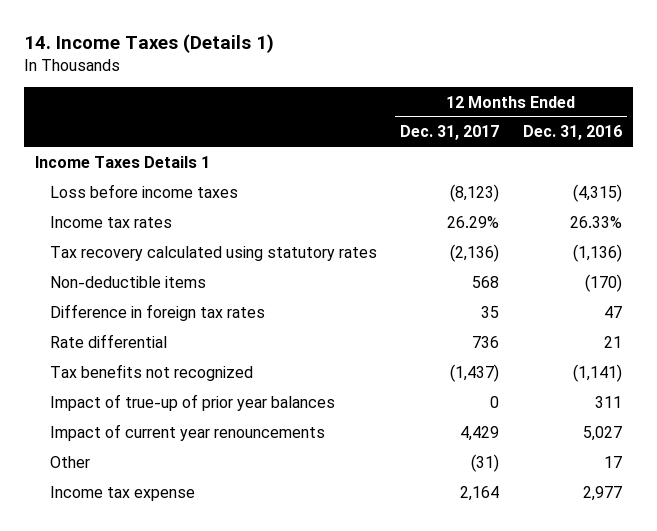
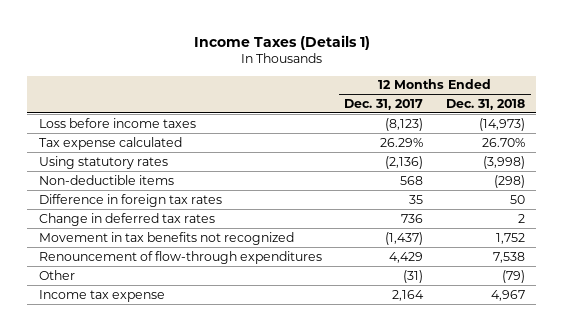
[23,33,274,53] 14. Income Taxes (Details 1) -> [193,34,370,50] Income Taxes (Details 1)
[522,125,622,141] Dec. 31, 2016 -> none
none -> [446,98,526,110] Dec. 31, 2018
[35,155,211,168] Income Taxes Details 1 -> none
[50,215,173,228] Income tax rates -> [38,136,182,150] Tax expense calculated
[50,245,378,261] Tax recovery calculated using statutory rates -> [38,155,168,169] Using statutory rates
[50,393,336,411] Impact of true-up of prior year balances -> none
[50,333,168,348] Rate differential -> [38,212,215,226] Change in deferred tax rates
[50,363,254,381] Tax benefits not recognized -> [38,231,294,245] Movement in tax benefits not recognized
[50,423,326,441] Impact of current year renouncements -> [38,250,322,264] Renouncement of flow-through expenditures

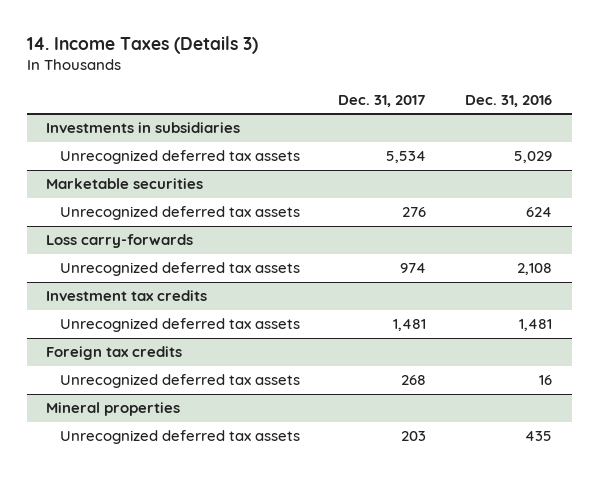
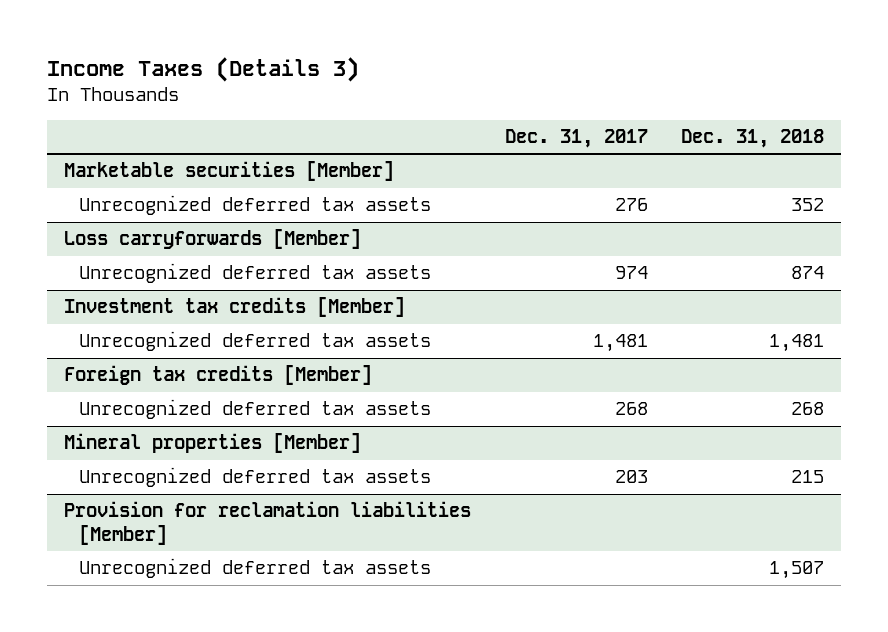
[26,35,258,54] 14. Income Taxes (Details 3) -> [47,57,360,83] Income Taxes (Details 3)
[465,94,553,107] Dec. 31, 2016 -> none
none -> [681,128,825,148] Dec. 31, 2018
[45,122,240,134] Investments in subsidiaries -> none
[59,150,300,165] Unrecognized deferred tax assets -> none
[45,178,203,190] Marketable securities -> [64,161,395,182] Marketable securities [Member]
[45,234,193,249] Loss carry-forwards -> [64,229,362,250] Loss carryforwards [Member]
[45,290,207,302] Investment tax credits -> [64,297,406,318] Investment tax credits [Member]
[45,346,182,361] Foreign tax credits -> [64,365,373,386] Foreign tax credits [Member]
[45,402,180,417] Mineral properties -> [64,433,362,454] Mineral properties [Member]
none -> [64,501,472,545] Provision for reclamation liabilities [Member]
none -> [79,558,432,579] Unrecognized deferred tax assets

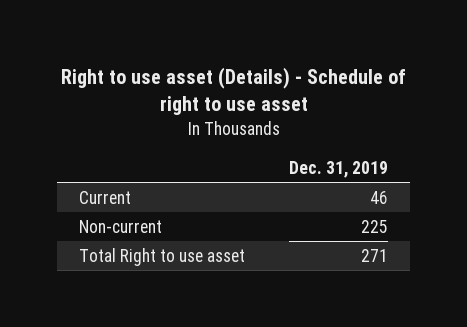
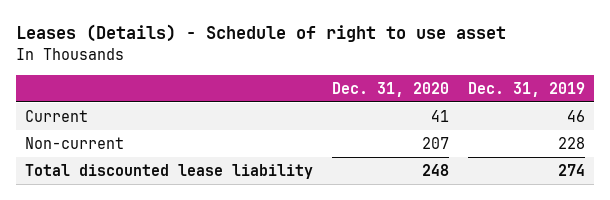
[60,67,406,116] Right to use asset (Details) - Schedule of right to use asset -> [16,24,507,43] Leases (Details) - Schedule of right to use asset
none -> [332,81,450,97] Dec. 31, 2020
[79,247,246,266] Total Right to use asset -> none
[361,219,389,233] 225 -> [557,136,585,149] 228
none -> [25,163,314,179] Total discounted lease liability

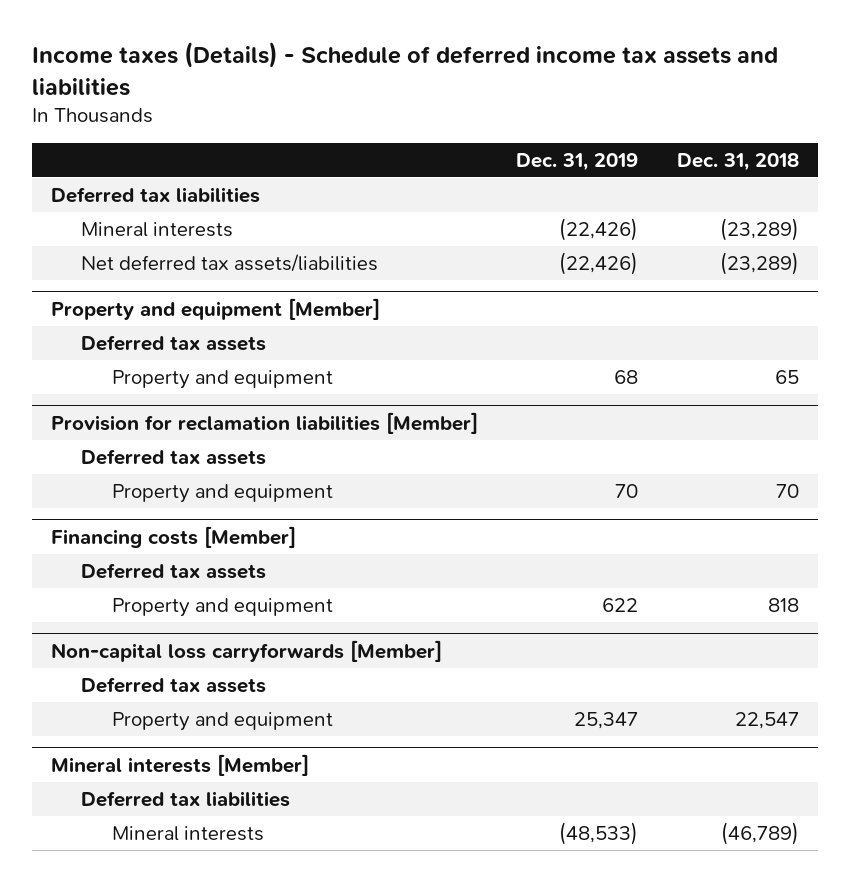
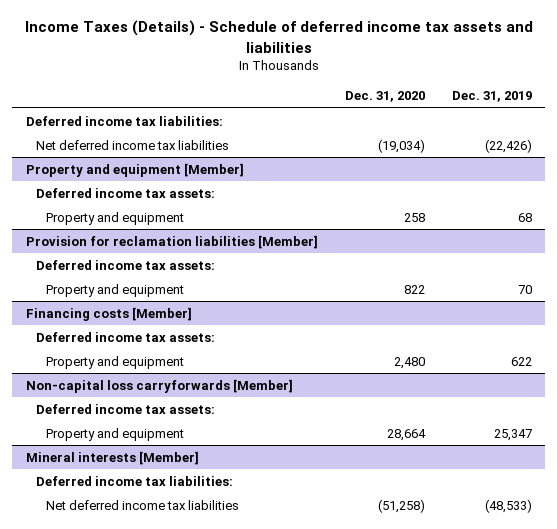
[31,42,778,96] Income taxes (Details) - Schedule of deferred income tax assets and liabilities -> [24,20,533,53] Income Taxes (Details) - Schedule of deferred income tax assets and liabilities
[676,152,799,171] Dec. 31, 2018 -> none
none -> [344,91,425,103] Dec. 31, 2020
[81,254,379,273] Net deferred tax assets/liabilities -> none
[51,187,261,204] Deferred tax liabilities -> [25,115,223,126] Deferred income tax liabilities:
[81,222,234,238] Mineral interests -> [35,139,229,150] Net deferred income tax liabilities
[81,335,267,352] Deferred tax assets -> [35,187,215,198] Deferred income tax assets:
[81,449,267,466] Deferred tax assets -> [35,259,215,270] Deferred income tax assets:
[81,563,267,580] Deferred tax assets -> [35,331,215,342] Deferred income tax assets:
[81,677,267,694] Deferred tax assets -> [35,403,215,414] Deferred income tax assets:
[81,791,291,808] Deferred tax liabilities -> [35,475,233,486] Deferred income tax liabilities:
[111,826,264,842] Mineral interests -> [46,499,240,510] Net deferred income tax liabilities

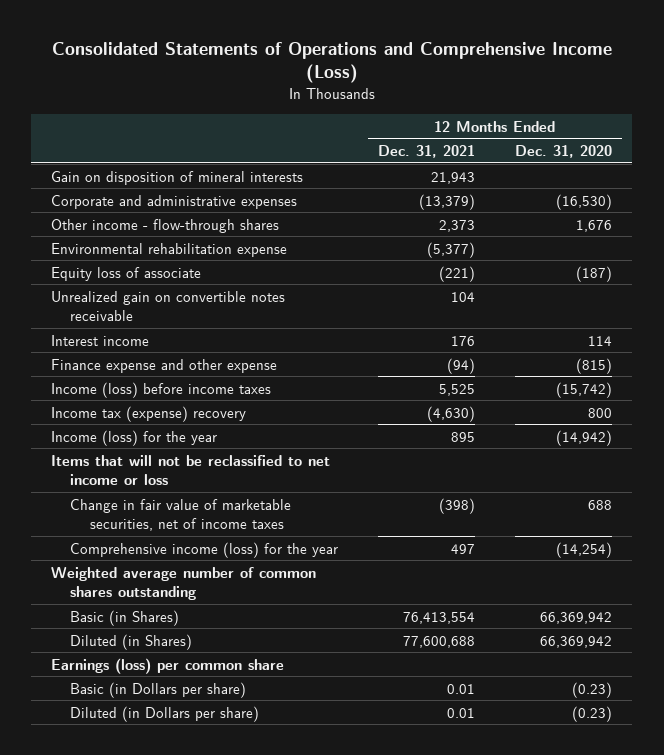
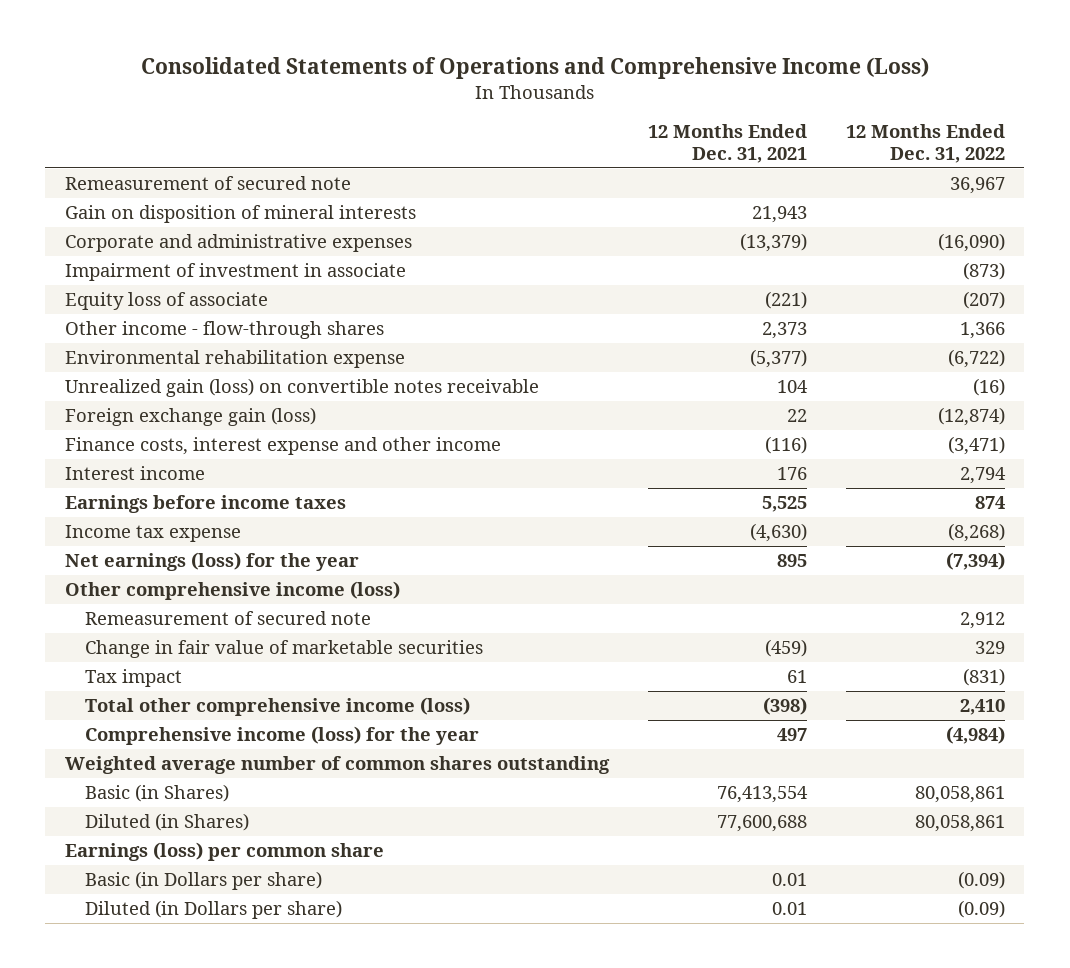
[515,145,613,159] Dec. 31, 2020 -> none
none -> [845,124,1005,163] 12 Months Ended Dec. 31, 2022
none -> [64,176,351,191] Remeasurement of secured note
none -> [64,263,406,282] Impairment of investment in associate
[51,266,202,281] Equity loss of associate -> [64,292,268,311] Equity loss of associate
[51,290,286,321] Unrealized gain on convertible notes receivable -> [64,378,539,398] Unrealized gain (loss) on convertible notes receivable
none -> [64,407,316,427] Foreign exchange gain (loss)
none -> [64,437,501,456] Finance costs, interest expense and other income
[51,358,278,373] Finance expense and other expense -> none
[51,454,331,485] Items that will not be reclassified to net income or loss -> none
[51,381,272,398] Income (loss) before income taxes -> [64,495,346,514] Earnings before income taxes
[51,405,247,422] Income tax (expense) recovery -> [64,525,241,543] Income tax expense
[51,429,218,446] Income (loss) for the year -> [64,552,359,572] Net earnings (loss) for the year
none -> [64,581,400,601] Other comprehensive income (loss)
none -> [84,611,371,626] Remeasurement of secured note
[70,498,292,531] Change in fair value of marketable securities, net of income taxes -> [84,640,483,659] Change in fair value of marketable securities
[439,497,476,514] (398) -> [764,639,807,658] (459)
none -> [84,669,182,688] Tax impact
none -> [84,697,470,717] Total other comprehensive income (loss)

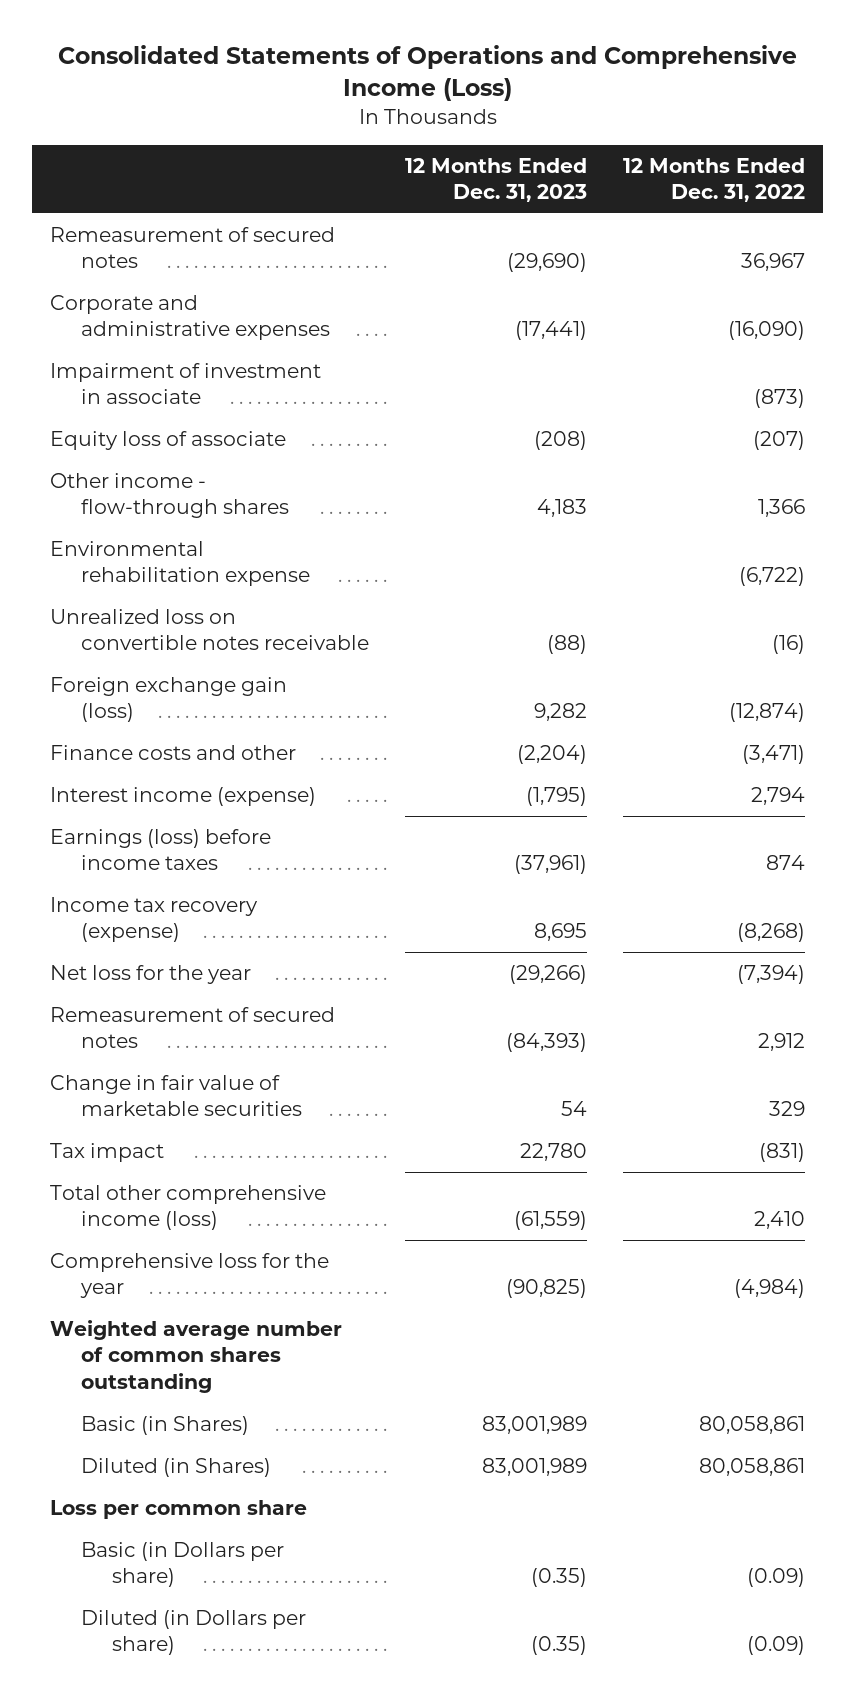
[647,124,807,163] 12 Months Ended Dec. 31, 2021 -> none
none -> [405,157,588,203] 12 Months Ended Dec. 31, 2023
[64,205,416,224] Gain on disposition of mineral interests -> none
[64,176,351,191] Remeasurement of secured note -> [50,227,336,269] Remeasurement of secured notes
[64,378,539,398] Unrealized gain (loss) on convertible notes receivable -> [50,609,370,651] Unrealized loss on convertible notes receivable
[64,581,400,601] Other comprehensive income (loss) -> none
[64,437,501,456] Finance costs, interest expense and other income -> [50,745,297,761] Finance costs and other
[64,466,205,481] Interest income -> [50,787,317,807] Interest income (expense)
[64,495,346,514] Earnings before income taxes -> [50,829,272,871] Earnings (loss) before income taxes
[64,525,241,543] Income tax expense -> [50,897,259,943] Income tax recovery (expense)
[64,552,359,572] Net earnings (loss) for the year -> [50,965,252,985] Net loss for the year
[84,611,371,626] Remeasurement of secured note -> [50,1007,336,1049] Remeasurement of secured notes
[84,726,479,746] Comprehensive income (loss) for the year -> [50,1253,330,1299] Comprehensive loss for the year
[64,842,384,862] Earnings (loss) per common share -> [50,1500,308,1520] Loss per common share

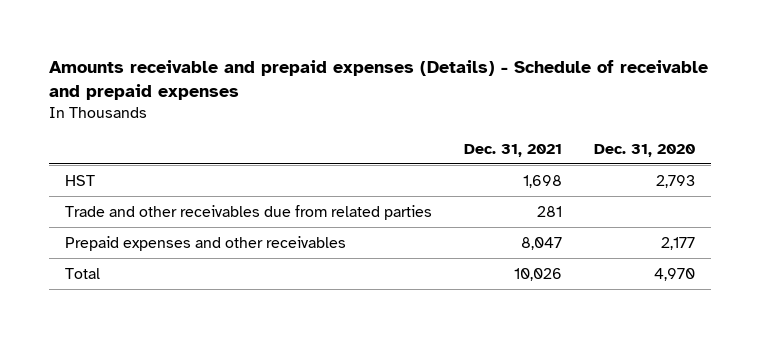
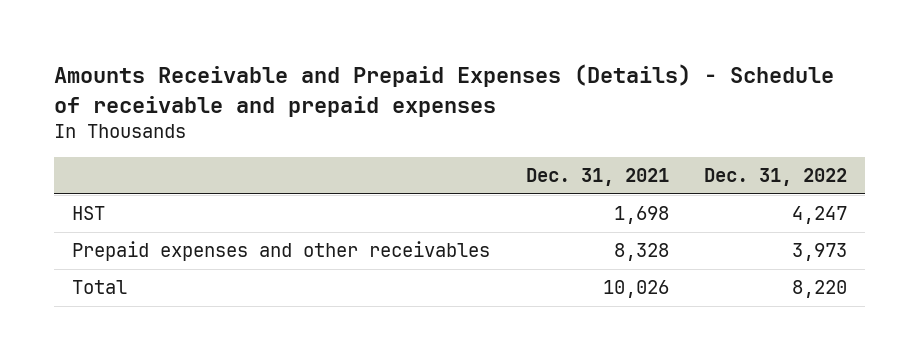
[49,60,709,101] Amounts receivable and prepaid expenses (Details) - Schedule of receivable and prepaid expenses -> [53,64,834,117] Amounts Receivable and Prepaid Expenses (Details) - Schedule of receivable and prepaid expenses
[593,143,695,157] Dec. 31, 2020 -> none
none -> [704,168,848,187] Dec. 31, 2022
[65,204,433,220] Trade and other receivables due from related parties -> none
[521,236,563,250] 8,047 -> [613,243,669,262] 8,328

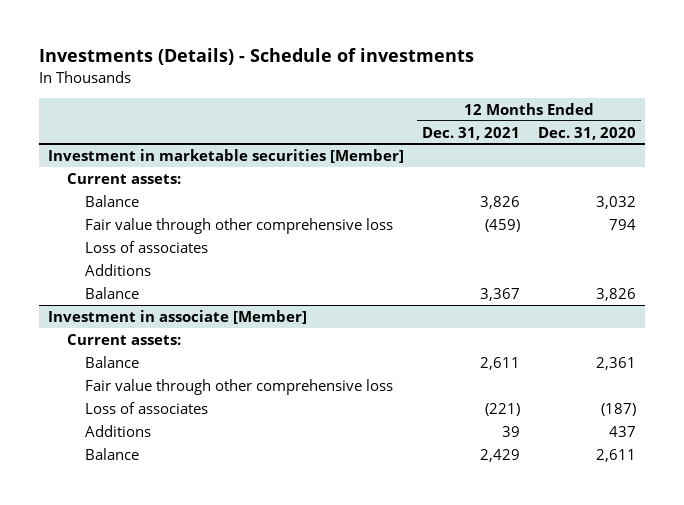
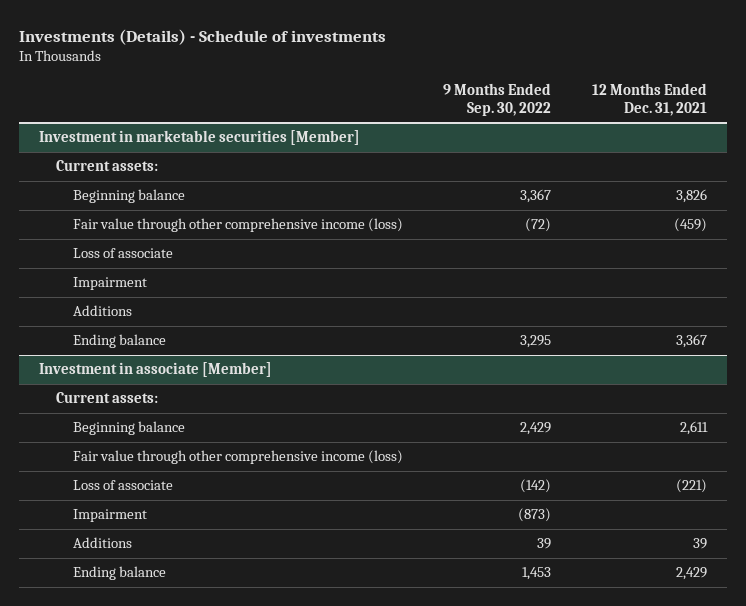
[538,126,637,140] Dec. 31, 2020 -> none
none -> [443,82,552,116] 9 Months Ended Sep. 30, 2022
[85,194,140,207] Balance -> [73,189,186,204] Beginning balance
[85,217,394,234] Fair value through other comprehensive loss -> [73,218,404,233] Fair value through other comprehensive income (loss)
[85,240,209,253] Loss of associates -> [73,248,174,259] Loss of associate
none -> [73,277,148,291] Impairment
[85,286,140,299] Balance -> [73,334,167,349] Ending balance
[85,355,140,368] Balance -> [73,421,186,436] Beginning balance
[85,378,394,395] Fair value through other comprehensive loss -> [73,450,404,465] Fair value through other comprehensive income (loss)
[85,401,209,414] Loss of associates -> [73,480,174,491] Loss of associate
none -> [73,509,148,523] Impairment
[85,447,140,460] Balance -> [73,566,167,581] Ending balance

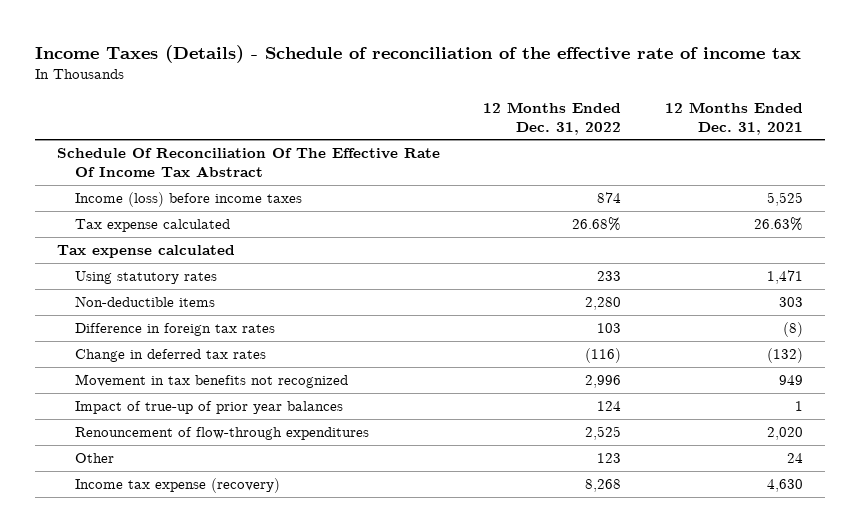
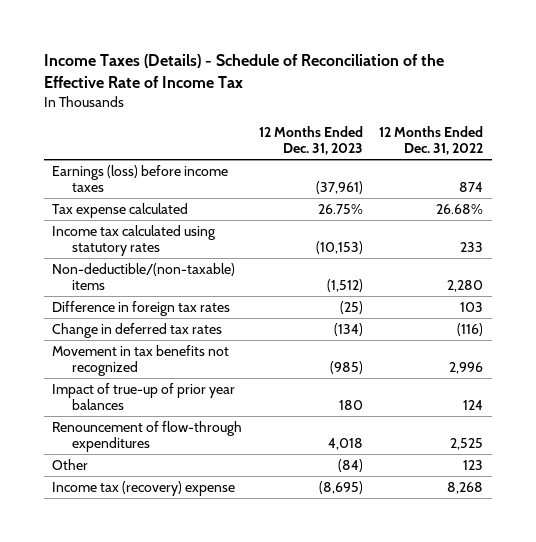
[35,44,802,63] Income Taxes (Details) - Schedule of reconciliation of the effective rate of income tax -> [44,54,445,88] Income Taxes (Details) - Schedule of Reconciliation of the Effective Rate of Income Tax
[664,101,803,135] 12 Months Ended Dec. 31, 2021 -> none
none -> [258,125,363,156] 12 Months Ended Dec. 31, 2023
[56,148,440,178] Schedule Of Reconciliation Of The Effective Rate Of Income Tax Abstract -> none
[74,192,302,208] Income (loss) before income taxes -> [52,164,229,193] Earnings (loss) before income taxes
[56,245,235,259] Tax expense calculated -> none
[74,271,217,285] Using statutory rates -> [52,224,217,257] Income tax calculated using statutory rates
[74,296,215,308] Non-deductible items -> [52,262,236,291] Non-deductible/(non-taxable) items
[74,478,280,494] Income tax expense (recovery) -> [52,480,236,496] Income tax (recovery) expense

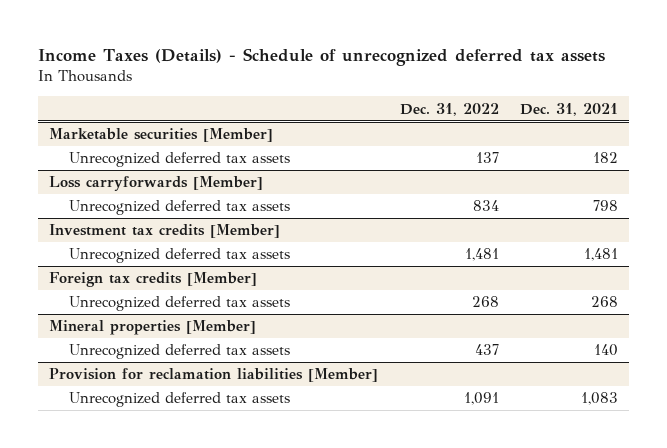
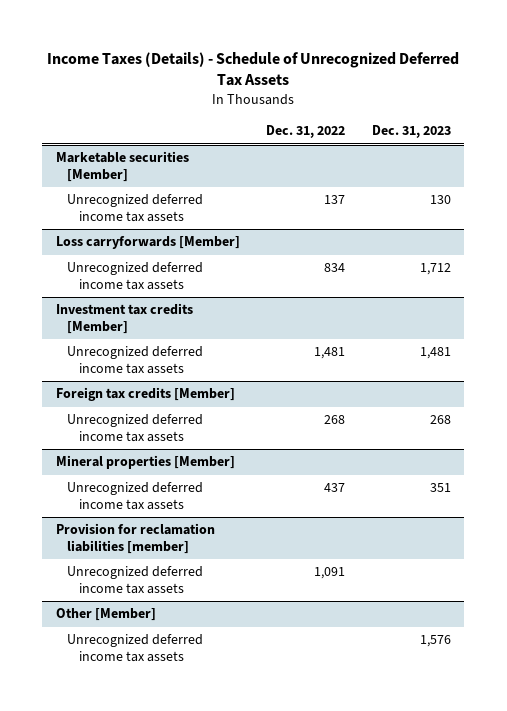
[37,48,605,67] Income Taxes (Details) - Schedule of unrecognized deferred tax assets -> [47,51,460,87] Income Taxes (Details) - Schedule of Unrecognized Deferred Tax Assets
[520,102,619,116] Dec. 31, 2021 -> none
none -> [371,125,451,139] Dec. 31, 2023
[69,152,291,168] Unrecognized deferred tax assets -> [67,194,204,222] Unrecognized deferred income tax assets
[69,200,291,216] Unrecognized deferred tax assets -> [67,262,204,290] Unrecognized deferred income tax assets
[69,248,291,264] Unrecognized deferred tax assets -> [67,346,204,374] Unrecognized deferred income tax assets
[69,296,291,312] Unrecognized deferred tax assets -> [67,414,204,442] Unrecognized deferred income tax assets
[69,344,291,360] Unrecognized deferred tax assets -> [67,482,204,510] Unrecognized deferred income tax assets
[48,368,378,383] Provision for reclamation liabilities [Member] -> [55,523,215,554] Provision for reclamation liabilities [member]
[69,392,291,408] Unrecognized deferred tax assets -> [67,566,204,594] Unrecognized deferred income tax assets
none -> [55,608,156,622] Other [Member]
none -> [67,634,204,662] Unrecognized deferred income tax assets

